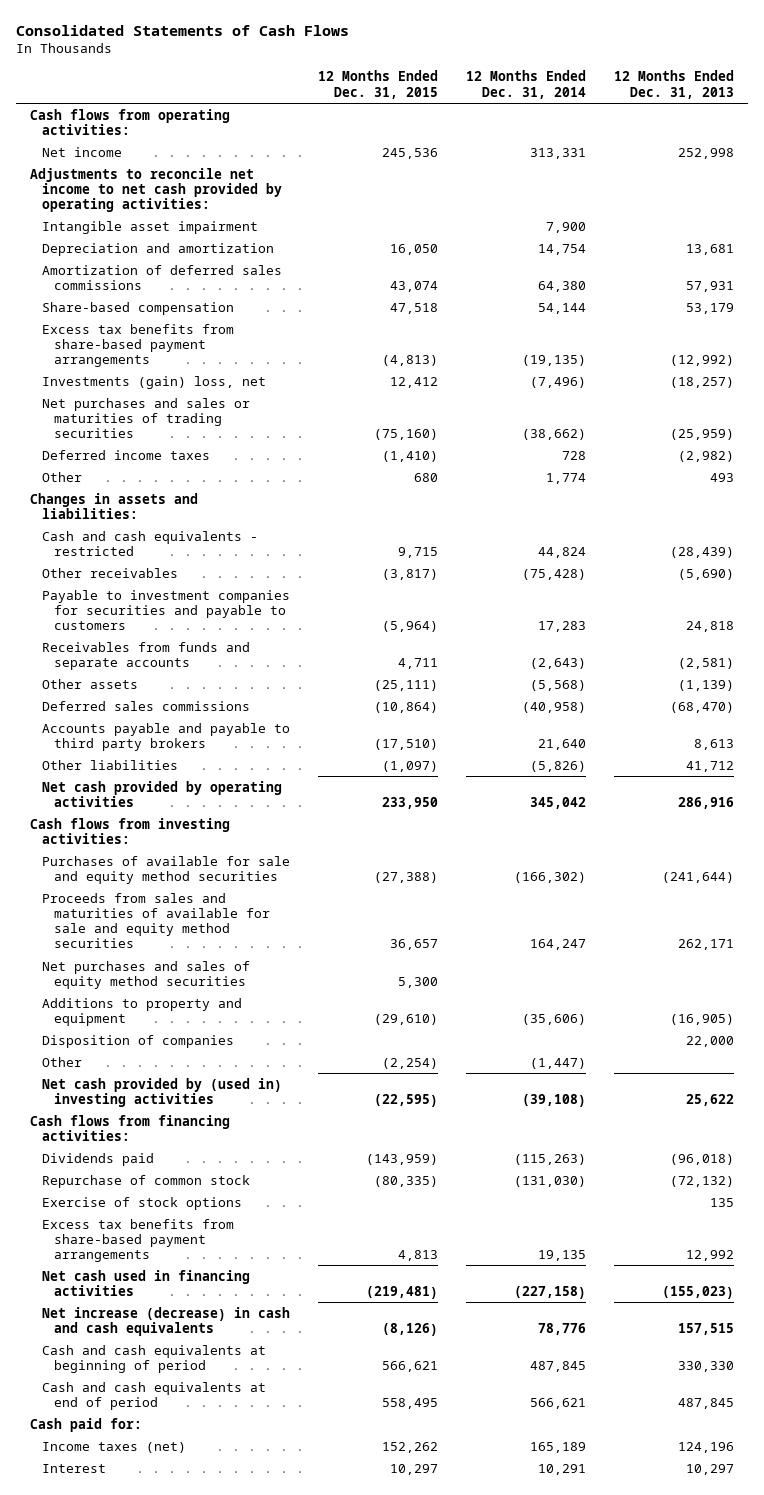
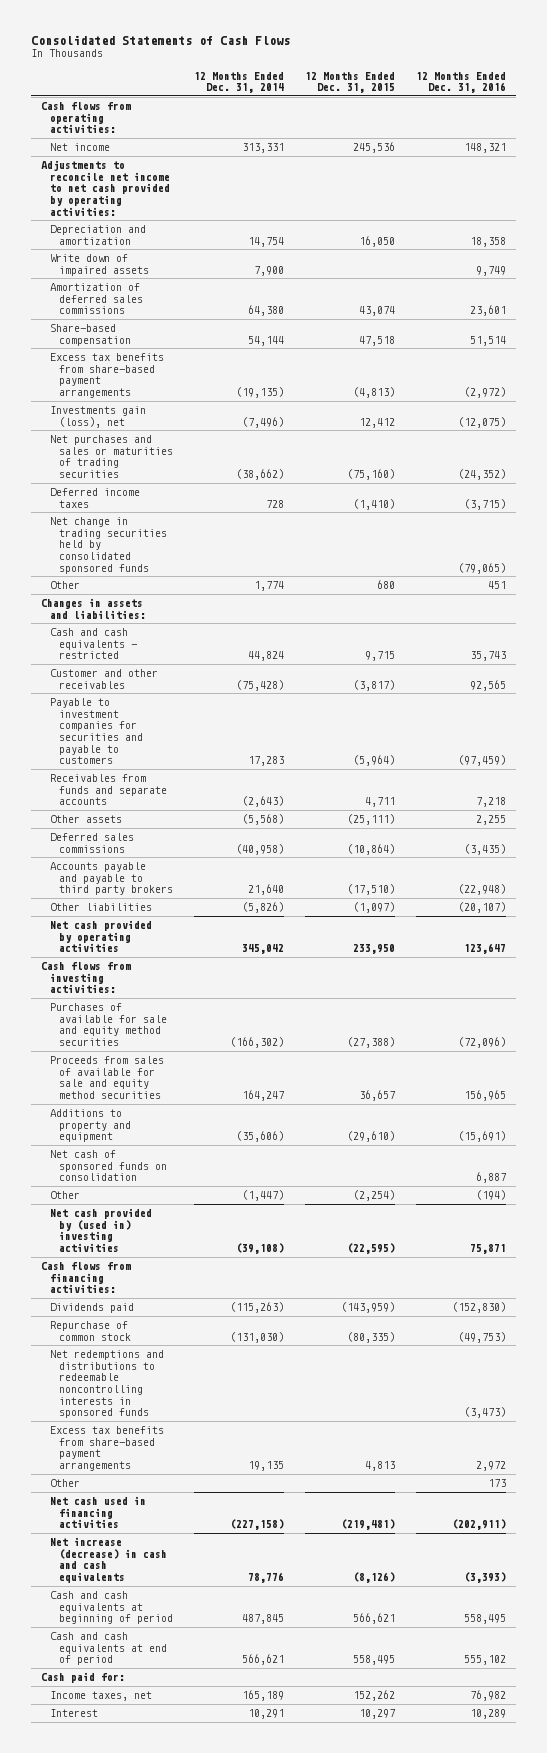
[613,70,734,99] 12 Months Ended Dec. 31, 2013 -> none
none -> [415,71,506,94] 12 Months Ended Dec. 31, 2016
[41,220,258,234] Intangible asset impairment -> none
none -> [50,254,149,276] Write down of impaired assets
[41,375,266,389] Investments (gain) loss, net -> [50,406,147,428] Investments gain (loss), net
none -> [50,517,167,574] Net change in trading securities held by consolidated sponsored funds
[41,567,178,578] Other receivables -> [50,669,159,689] Customer and other receivables
[41,960,250,989] Net purchases and sales of equity method securities -> none
[41,892,271,949] Proceeds from sales and maturities of available for sale and equity method securities -> [50,1056,165,1099] Proceeds from sales of available for sale and equity method securities
[41,1034,234,1048] Disposition of companies -> none
none -> [50,1150,167,1182] Net cash of sponsored funds on consolidation
[41,1196,242,1210] Exercise of stock options -> none
none -> [50,1350,165,1419] Net redemptions and distributions to redeemable noncontrolling interests in sponsored funds
none -> [50,1479,81,1488] Other
[41,1441,186,1453] Income taxes (net) -> [50,1691,153,1702] Income taxes, net

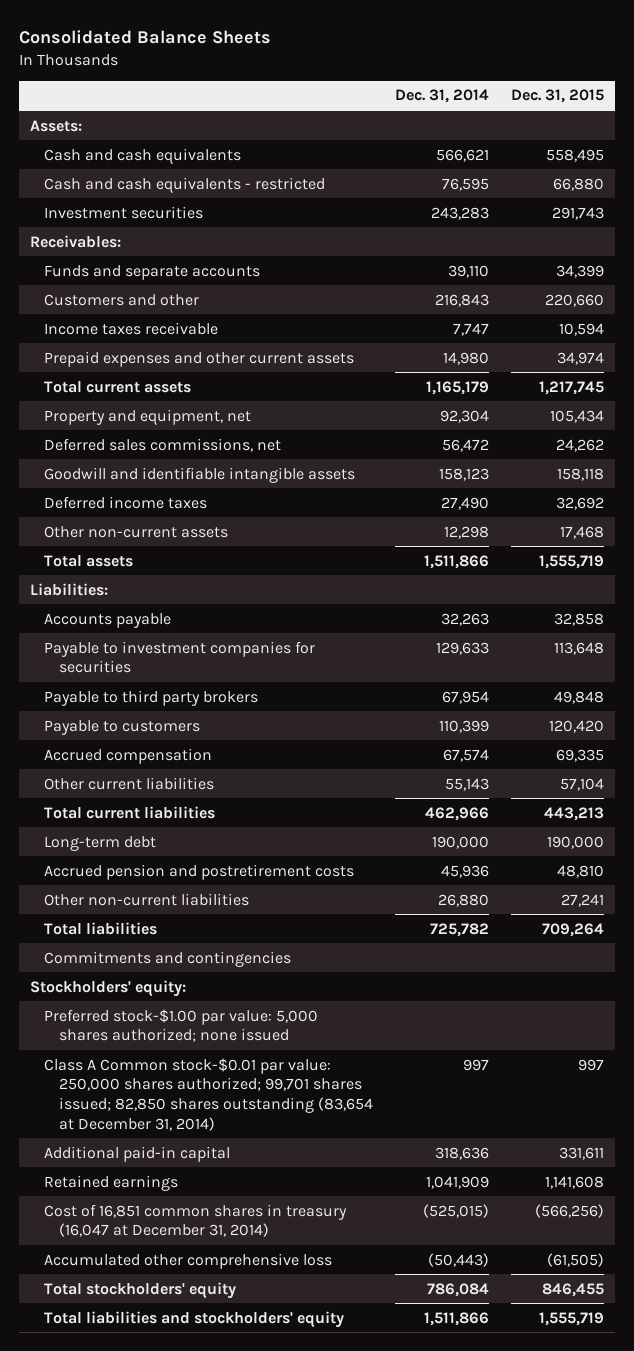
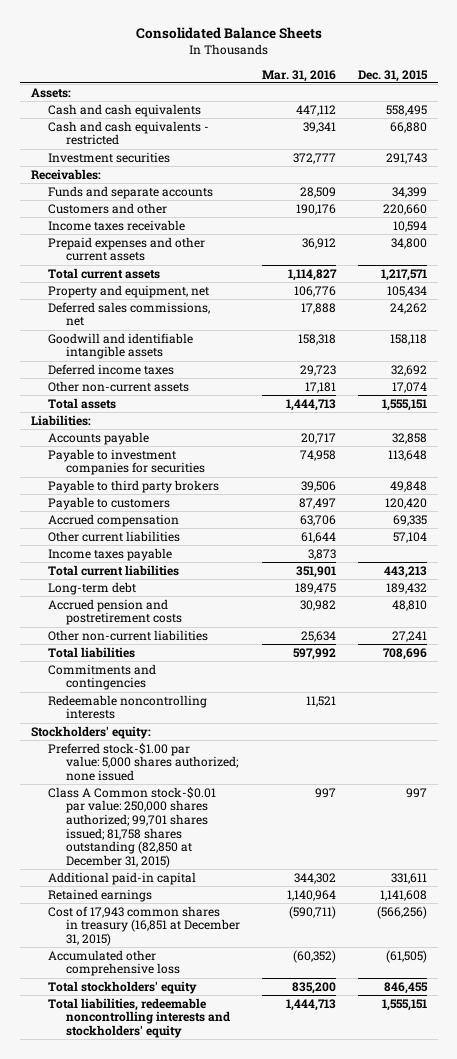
[394,89,489,104] Dec. 31, 2014 -> none
none -> [261,69,336,82] Mar. 31, 2016
[556,351,604,365] 34,974 -> [390,237,427,249] 34,800
[538,380,604,395] 1,217,745 -> [380,268,427,281] 1,217,571
[559,525,604,539] 17,468 -> [391,381,427,393] 17,074
[538,554,604,569] 1,555,719 -> [381,398,427,411] 1,555,151
none -> [48,547,173,561] Income taxes payable
[546,835,604,849] 190,000 -> [385,582,427,594] 189,432
[541,922,604,937] 709,264 -> [382,647,427,660] 708,696
none -> [48,694,208,720] Redeemable noncontrolling interests
[44,1057,373,1131] Class A Common stock-$0.01 par value: 250,000 shares authorized; 99,701 shares issued; 82,850 shares outstanding (83,654 at December 31, 2014) -> [48,786,217,868] Class A Common stock-$0.01 par value: 250,000 shares authorized; 99,701 shares issued; 81,758 shares outstanding (82,850 at December 31, 2015)
[44,1203,348,1238] Cost of 16,851 common shares in treasury (16,047 at December 31, 2014) -> [48,905,241,947] Cost of 17,943 common shares in treasury (16,851 at December 31, 2015)
[44,1310,345,1328] Total liabilities and stockholders' equity -> [48,997,231,1039] Total liabilities, redeemable noncontrolling interests and stockholders' equity
[538,1311,604,1326] 1,555,719 -> [381,998,427,1011] 1,555,151

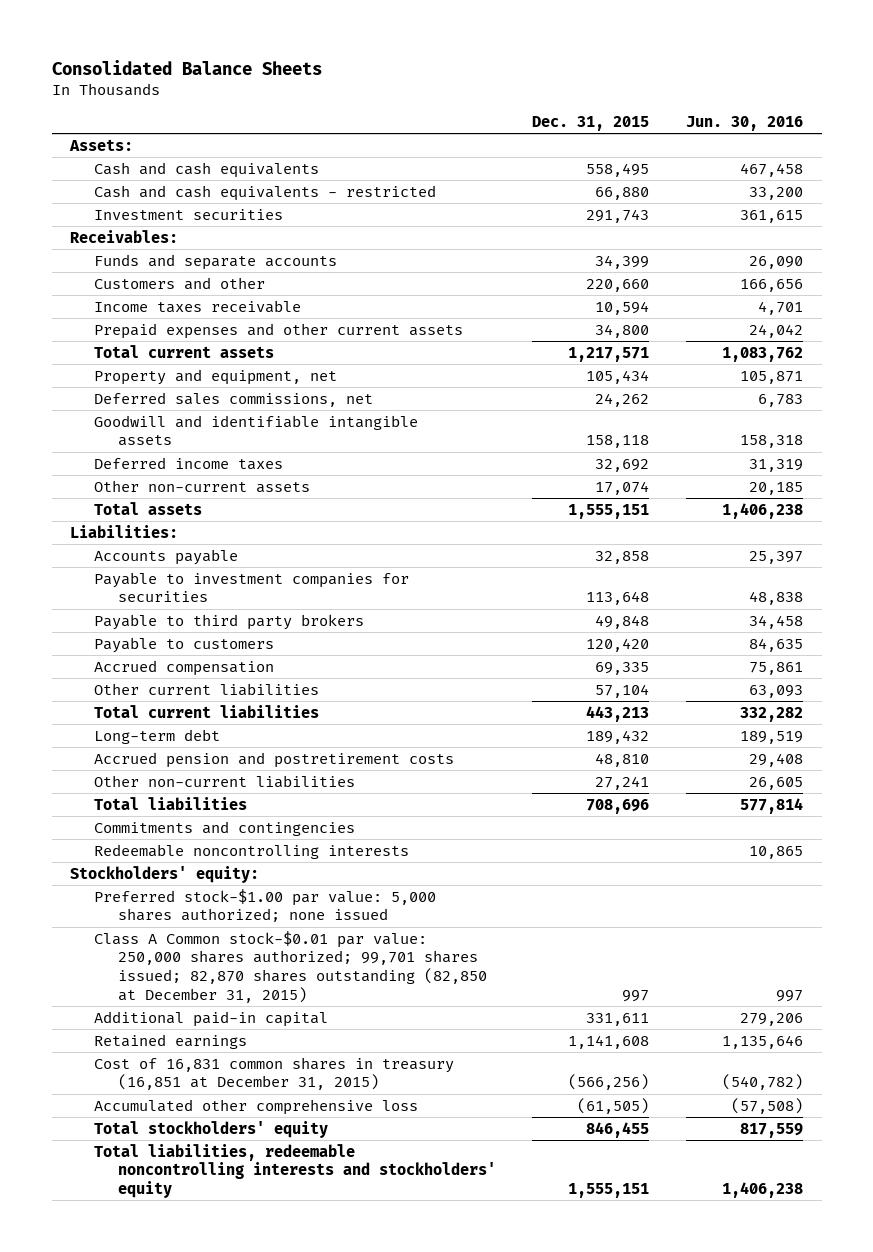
[261,69,336,82] Mar. 31, 2016 -> none
none -> [686,115,804,131] Jun. 30, 2016
[48,547,173,561] Income taxes payable -> none
[48,786,217,868] Class A Common stock-$0.01 par value: 250,000 shares authorized; 99,701 shares issued; 81,758 shares outstanding (82,850 at December 31, 2015) -> [93,930,487,1003] Class A Common stock-$0.01 par value: 250,000 shares authorized; 99,701 shares issued; 82,870 shares outstanding (82,850 at December 31, 2015)
[48,905,241,947] Cost of 17,943 common shares in treasury (16,851 at December 31, 2015) -> [93,1056,454,1091] Cost of 16,831 common shares in treasury (16,851 at December 31, 2015)

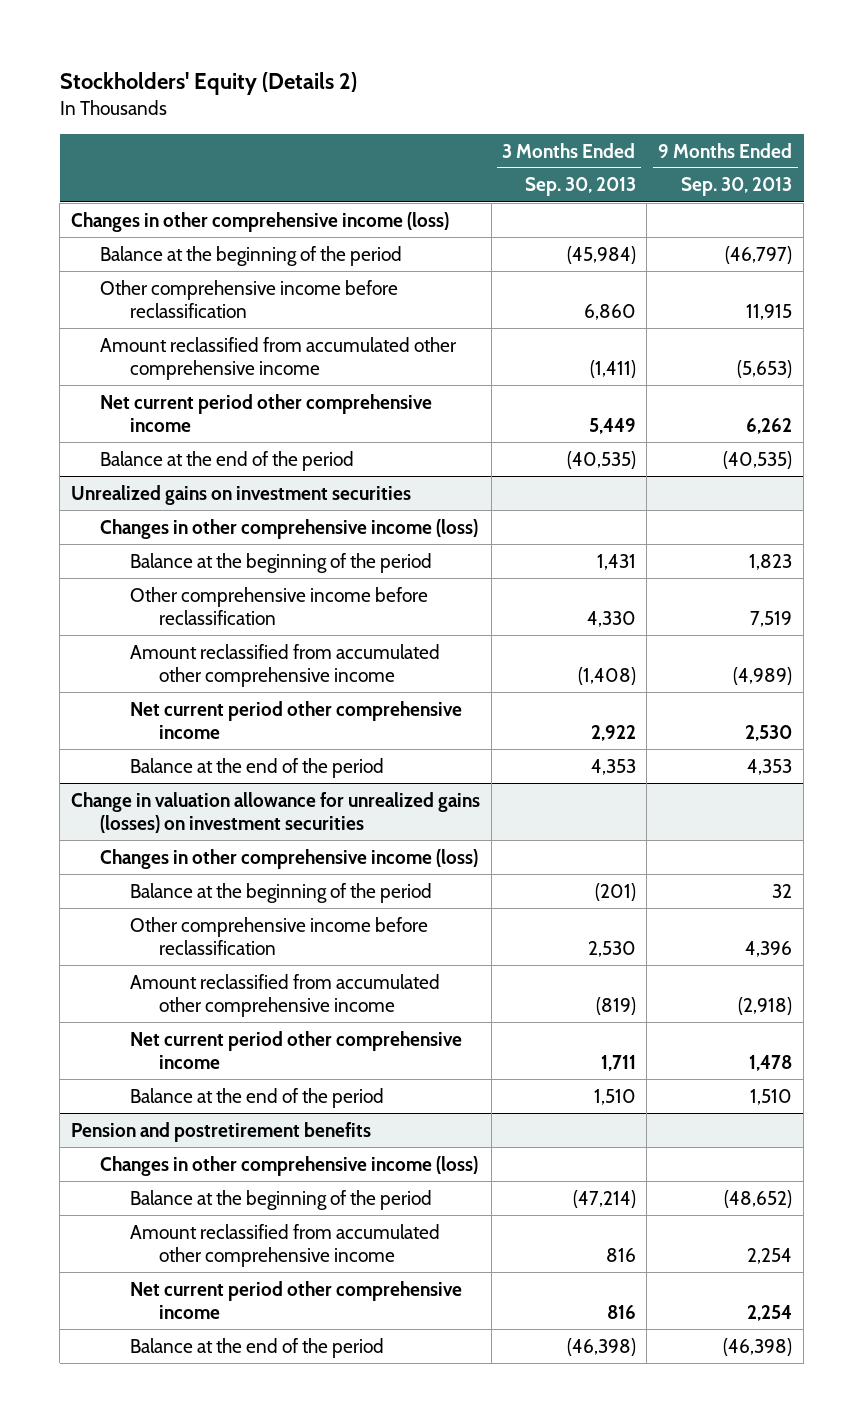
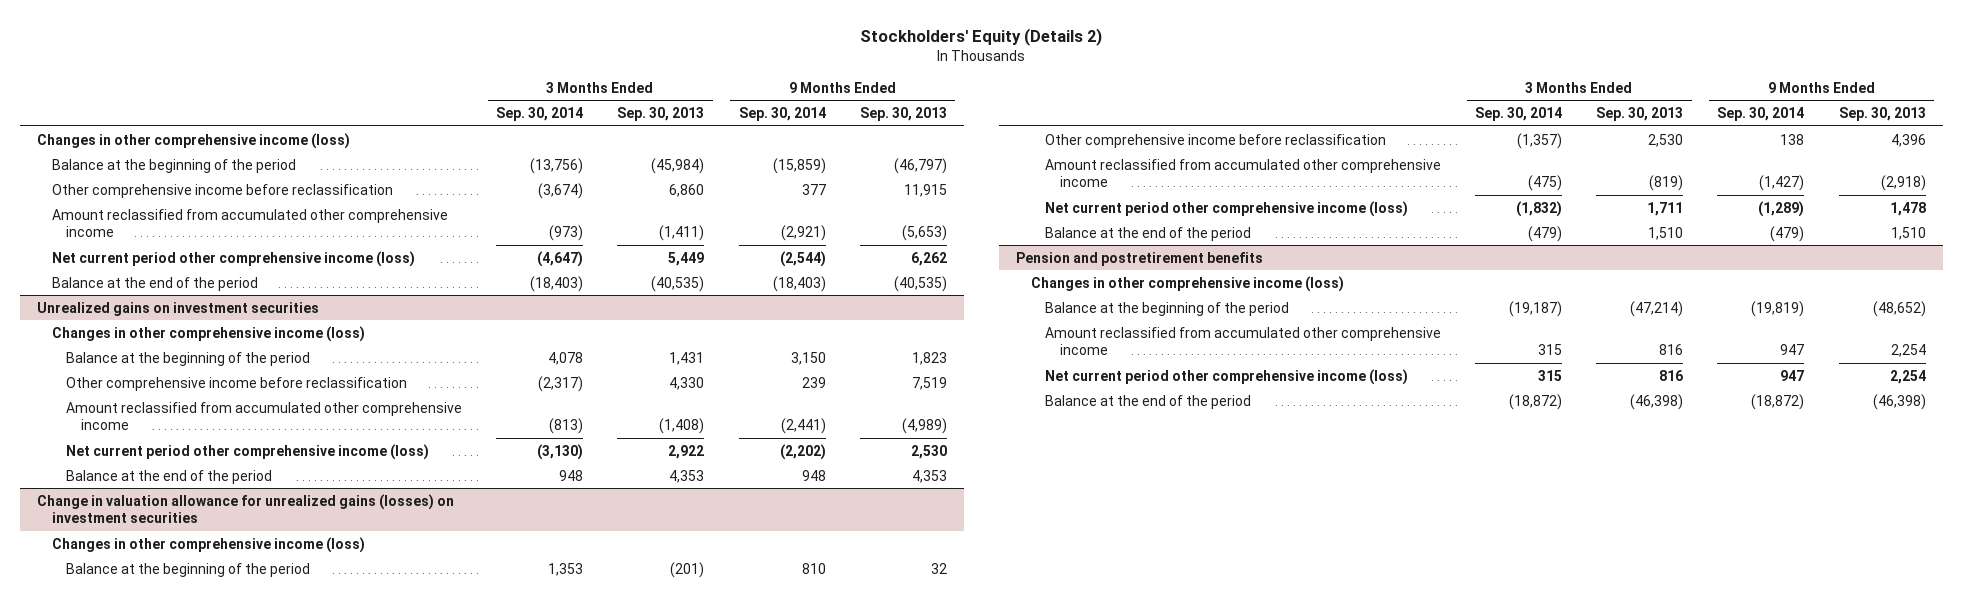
none -> [496,107,584,122] Sep. 30, 2014
none -> [738,107,826,122] Sep. 30, 2014
[100,393,433,433] Net current period other comprehensive income -> [51,250,415,267] Net current period other comprehensive income (loss)
[129,700,462,740] Net current period other comprehensive income -> [66,443,430,460] Net current period other comprehensive income (loss)
[129,1030,462,1070] Net current period other comprehensive income -> [1045,200,1409,217] Net current period other comprehensive income (loss)
[129,1280,462,1320] Net current period other comprehensive income -> [1045,368,1409,385] Net current period other comprehensive income (loss)

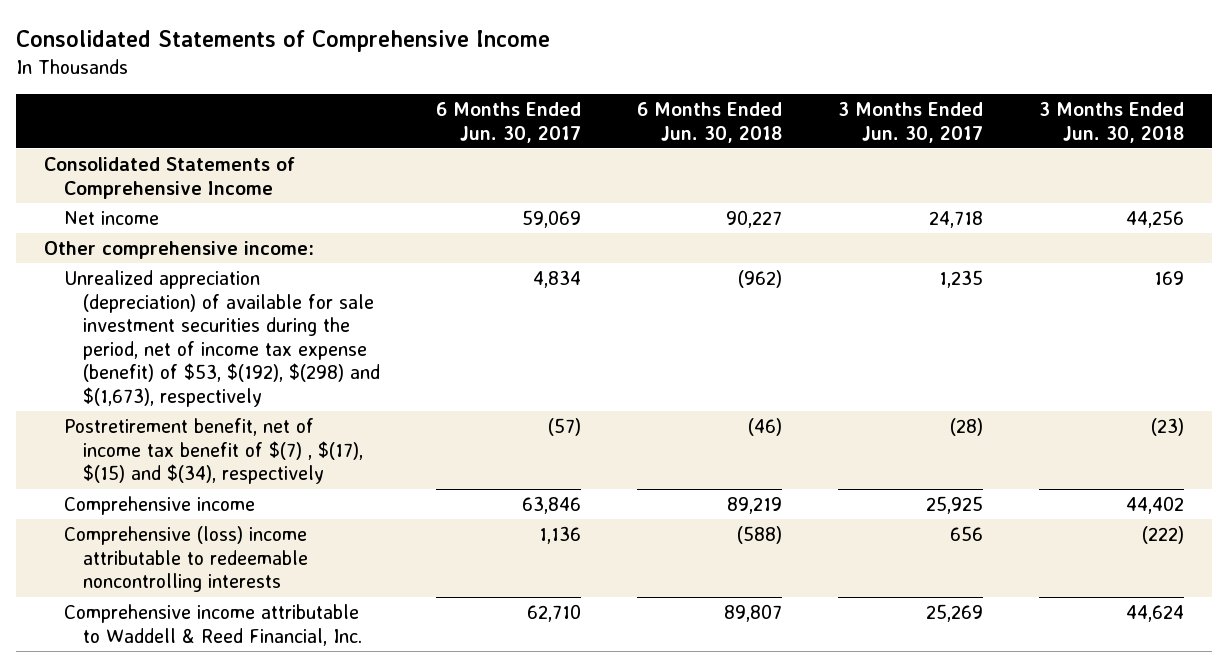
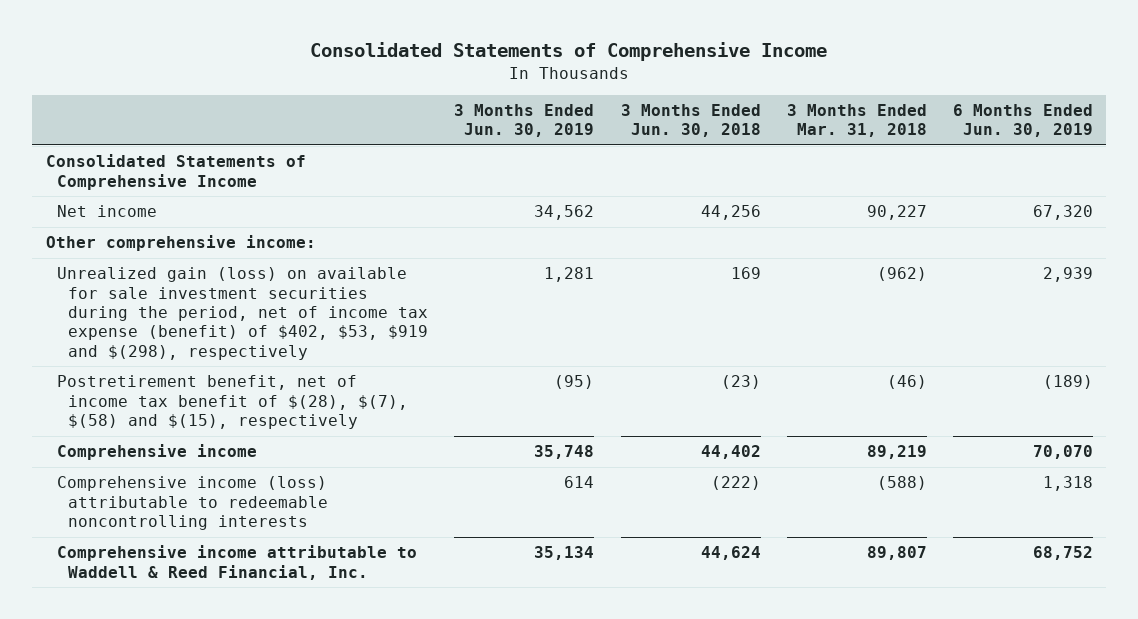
[436,101,582,143] 6 Months Ended Jun. 30, 2017 -> none
[637,101,783,143] 6 Months Ended Jun. 30, 2018 -> none
[837,101,983,143] 3 Months Ended Jun. 30, 2017 -> none
none -> [454,103,595,138] 3 Months Ended Jun. 30, 2019
none -> [786,103,927,138] 3 Months Ended Mar. 31, 2018
none -> [952,103,1093,138] 6 Months Ended Jun. 30, 2019
[63,269,381,408] Unrealized appreciation (depreciation) of available for sale investment securities during the period, net of income tax expense (benefit) of $53, $(192), $(298) and $(1,673), respectively -> [56,267,429,360] Unrealized gain (loss) on available for sale investment securities during the period, net of income tax expense (benefit) of $402, $53, $919 and $(298), respectively
[63,417,364,485] Postretirement benefit, net of income tax benefit of $(7) , $(17), $(15) and $(34), respectively -> [56,375,409,429] Postretirement benefit, net of income tax benefit of $(28), $(7), $(58) and $(15), respectively
[63,525,309,593] Comprehensive (loss) income attributable to redeemable noncontrolling interests -> [56,476,329,530] Comprehensive income (loss) attributable to redeemable noncontrolling interests

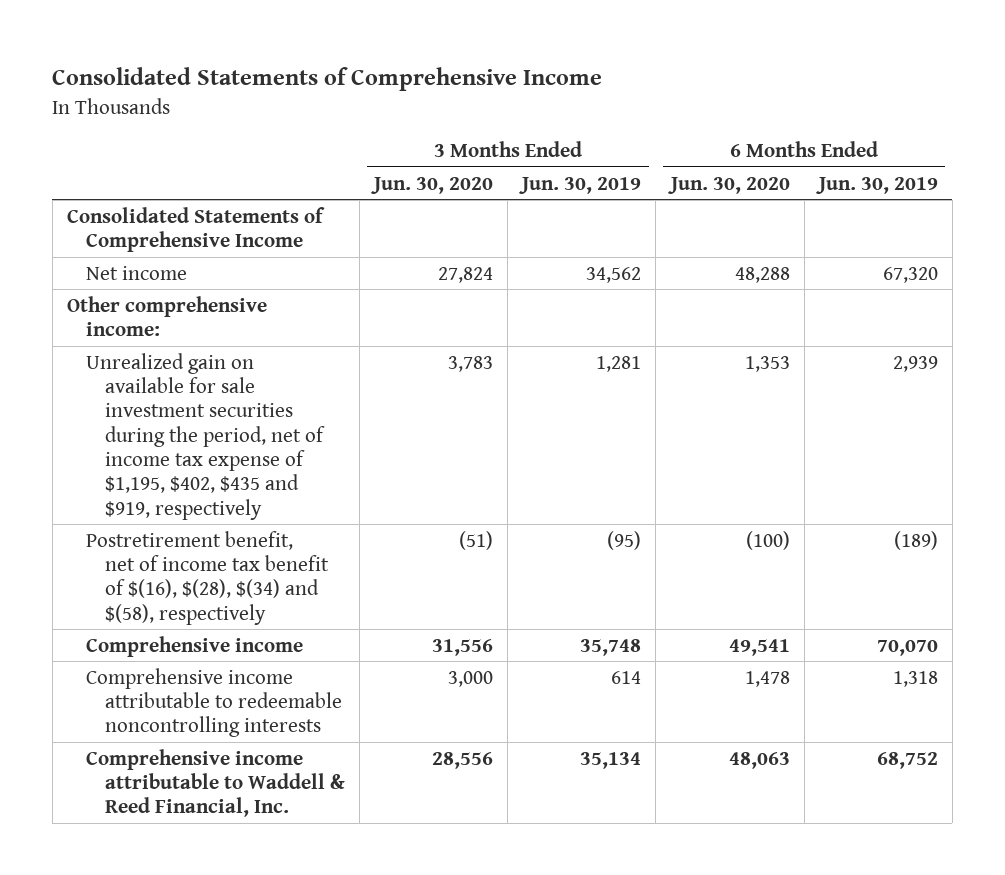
[620,103,761,138] 3 Months Ended Jun. 30, 2018 -> none
[786,103,927,138] 3 Months Ended Mar. 31, 2018 -> none
none -> [371,176,494,194] Jun. 30, 2020
none -> [667,176,790,194] Jun. 30, 2020
[56,267,429,360] Unrealized gain (loss) on available for sale investment securities during the period, net of income tax expense (benefit) of $402, $53, $919 and $(298), respectively -> [86,352,326,520] Unrealized gain on available for sale investment securities during the period, net of income tax expense of $1,195, $402, $435 and $919, respectively
[56,375,409,429] Postretirement benefit, net of income tax benefit of $(28), $(7), $(58) and $(15), respectively -> [86,530,330,625] Postretirement benefit, net of income tax benefit of $(16), $(28), $(34) and $(58), respectively
[56,476,329,530] Comprehensive income (loss) attributable to redeemable noncontrolling interests -> [86,667,343,738] Comprehensive income attributable to redeemable noncontrolling interests

